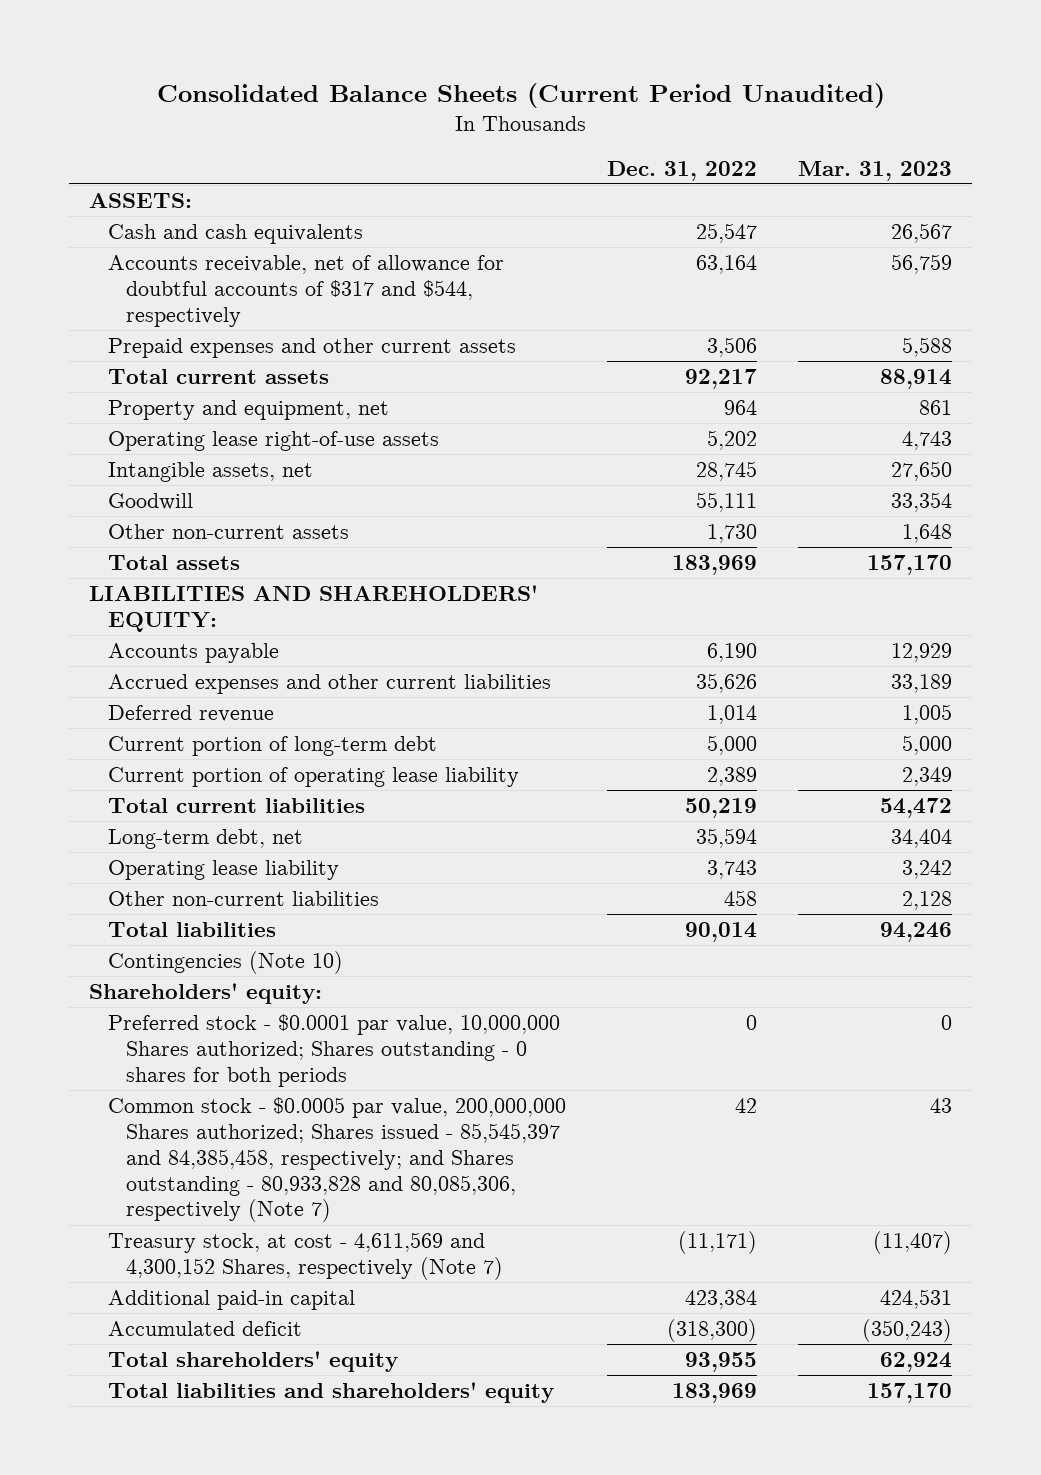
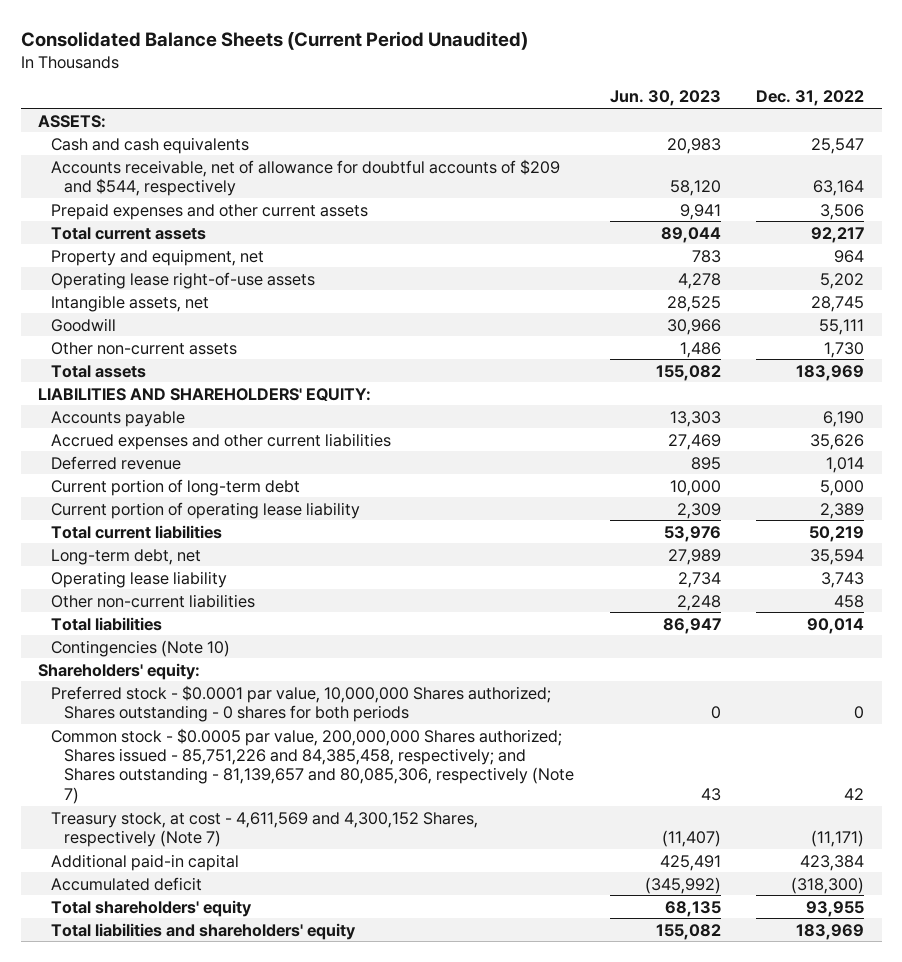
[797,160,952,181] Mar. 31, 2023 -> none
none -> [609,90,721,107] Jun. 30, 2023
[107,255,504,327] Accounts receivable, net of allowance for doubtful accounts of $317 and $544, respectively -> [51,158,561,196] Accounts receivable, net of allowance for doubtful accounts of $209 and $544, respectively
[107,1097,566,1223] Common stock - $0.0005 par value, 200,000,000 Shares authorized; Shares issued - 85,545,397 and 84,385,458, respectively; and Shares outstanding - 80,933,828 and 80,085,306, respectively (Note 7) -> [51,727,575,804] Common stock - $0.0005 par value, 200,000,000 Shares authorized; Shares issued - 85,751,226 and 84,385,458, respectively; and Shares outstanding - 81,139,657 and 80,085,306, respectively (Note 7)

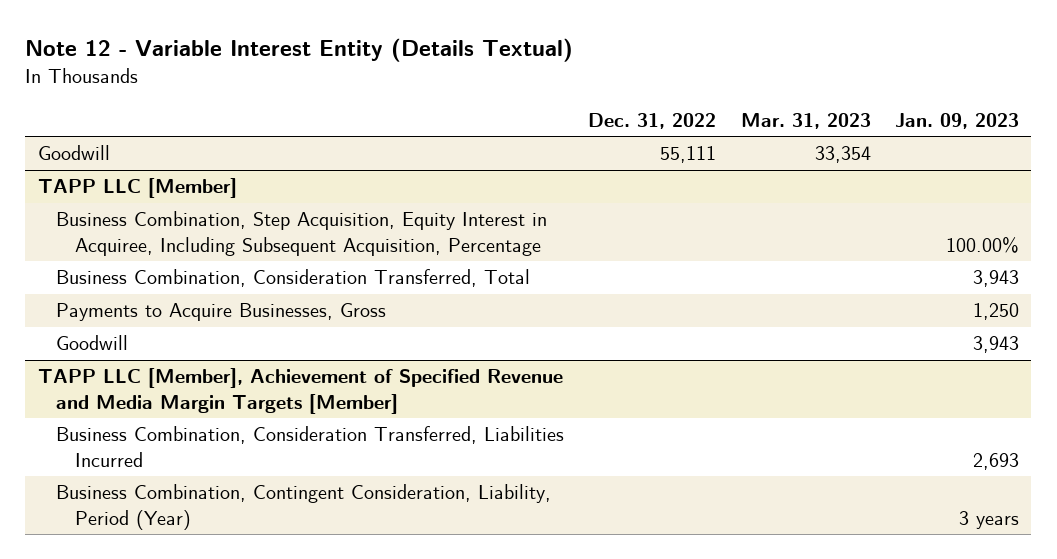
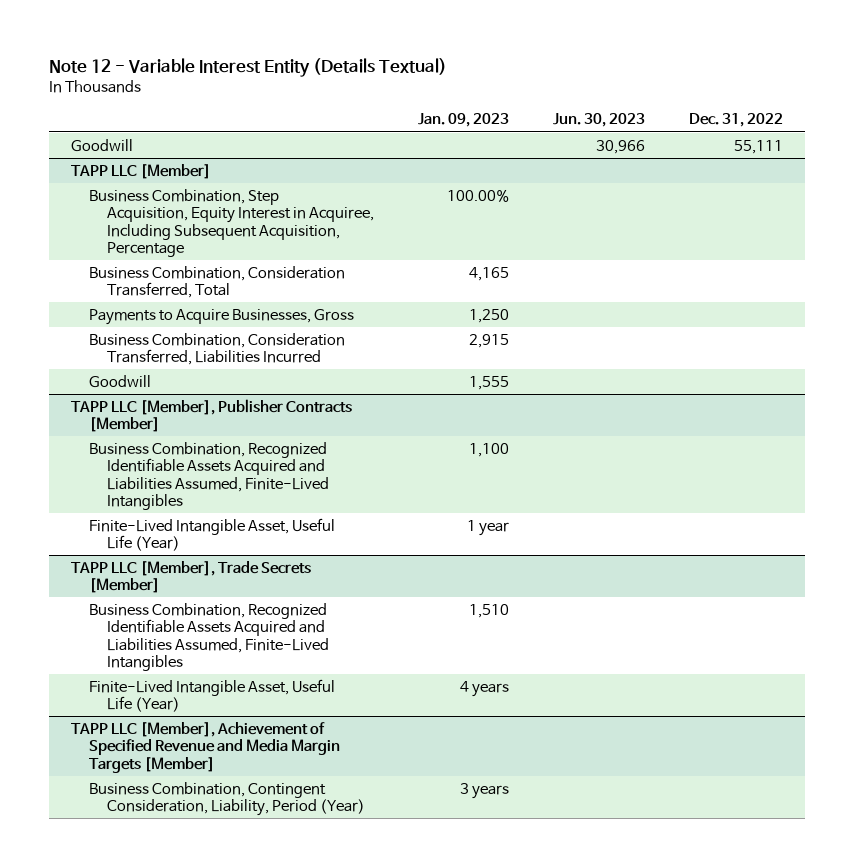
[740,112,871,129] Mar. 31, 2023 -> none
none -> [553,113,646,128] Jun. 30, 2023
[973,270,1020,288] 3,943 -> [468,266,509,281] 4,165
none -> [89,332,346,366] Business Combination, Consideration Transferred, Liabilities Incurred
[973,336,1020,354] 3,943 -> [468,375,509,390] 1,555
none -> [71,398,353,433] TAPP LLC [Member], Publisher Contracts [Member]
none -> [89,441,329,511] Business Combination, Recognized Identifiable Assets Acquired and Liabilities Assumed, Finite-Lived Intangibles
none -> [89,517,336,552] Finite-Lived Intangible Asset, Useful Life (Year)
none -> [71,560,312,594] TAPP LLC [Member], Trade Secrets [Member]
none -> [89,602,329,672] Business Combination, Recognized Identifiable Assets Acquired and Liabilities Assumed, Finite-Lived Intangibles
none -> [89,678,336,713] Finite-Lived Intangible Asset, Useful Life (Year)
[56,426,565,467] Business Combination, Consideration Transferred, Liabilities Incurred -> none

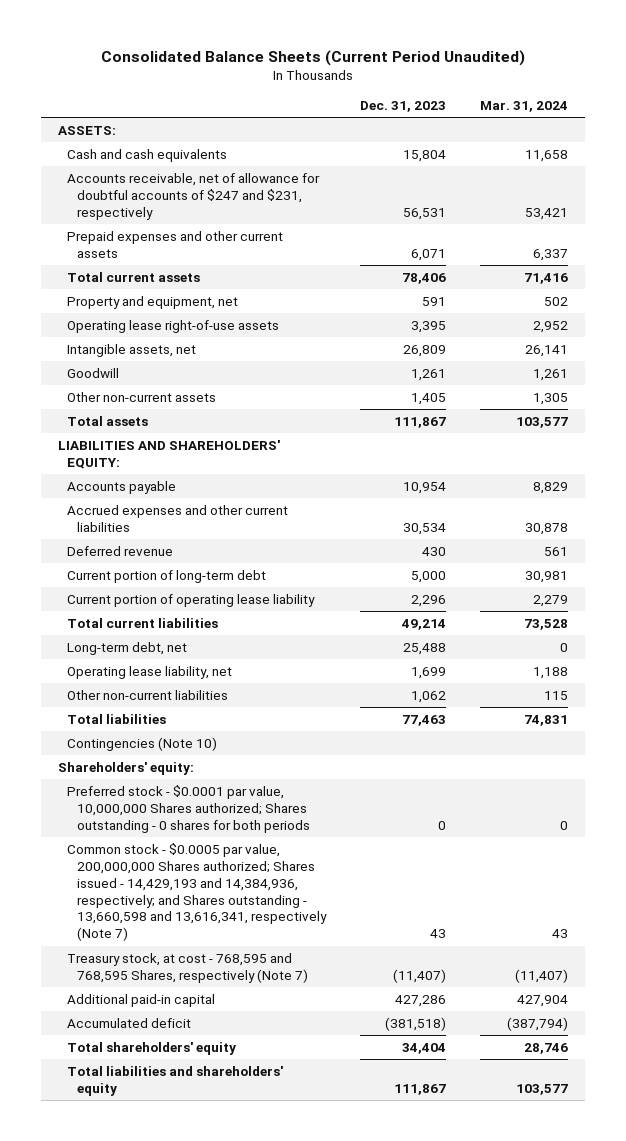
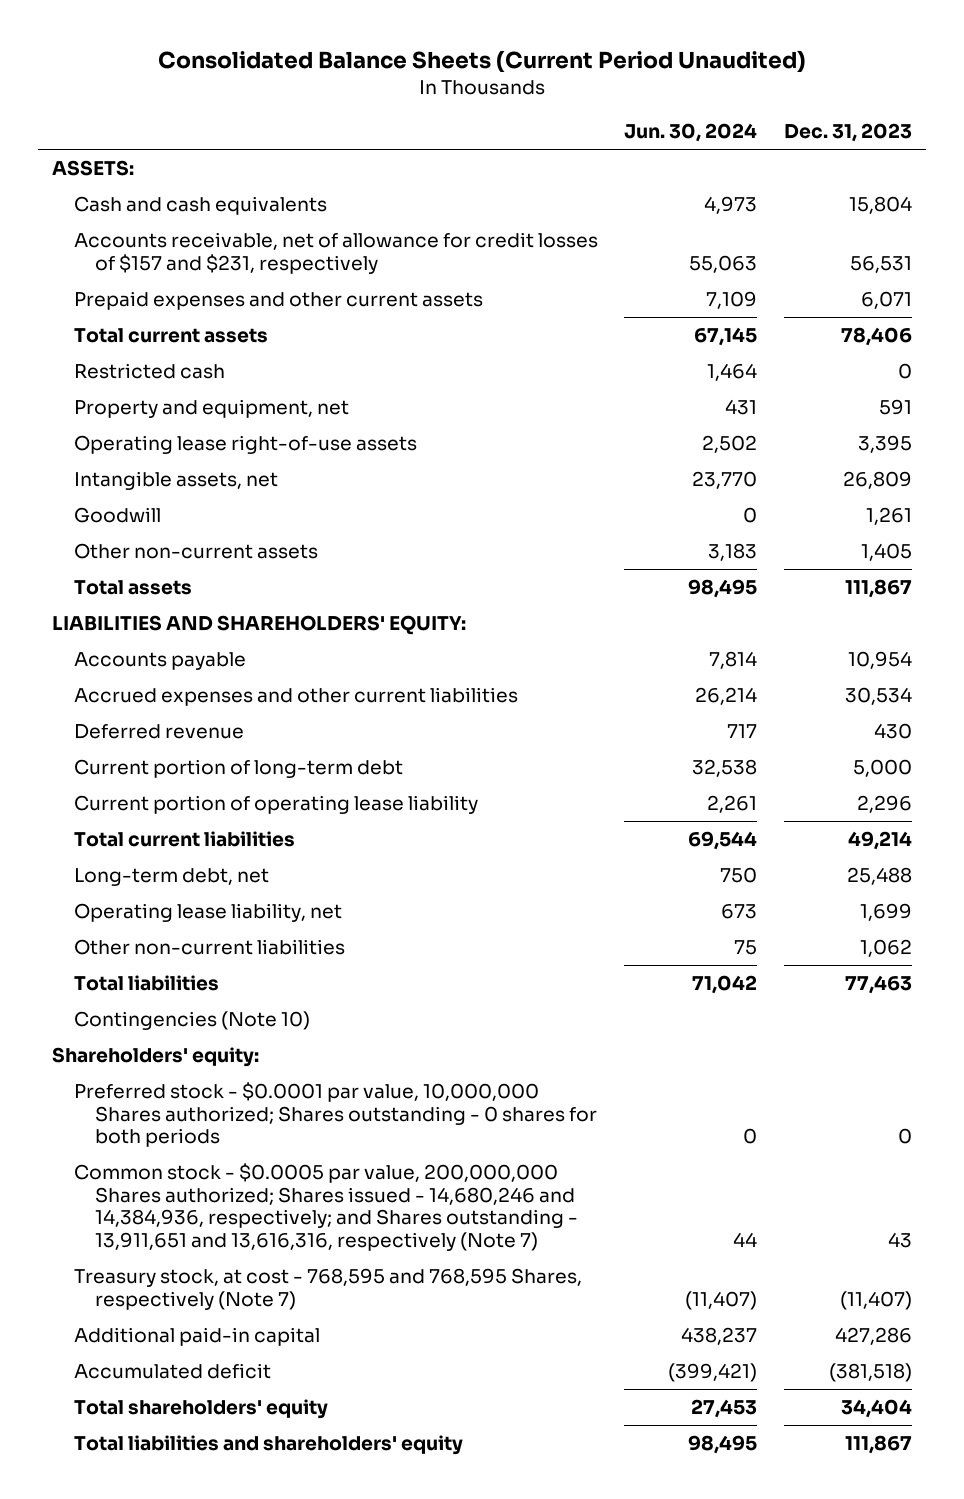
[480,100,569,112] Mar. 31, 2024 -> none
none -> [624,123,758,143] Jun. 30, 2024
[67,172,321,220] Accounts receivable, net of allowance for doubtful accounts of $247 and $231, respectively -> [73,231,598,274] Accounts receivable, net of allowance for credit losses of $157 and $231, respectively
none -> [73,362,225,379] Restricted cash
[67,842,327,942] Common stock - $0.0005 par value, 200,000,000 Shares authorized; Shares issued - 14,429,193 and 14,384,936, respectively; and Shares outstanding - 13,660,598 and 13,616,341, respectively (Note 7) -> [73,1162,579,1252] Common stock - $0.0005 par value, 200,000,000 Shares authorized; Shares issued - 14,680,246 and 14,384,936, respectively; and Shares outstanding - 13,911,651 and 13,616,316, respectively (Note 7)

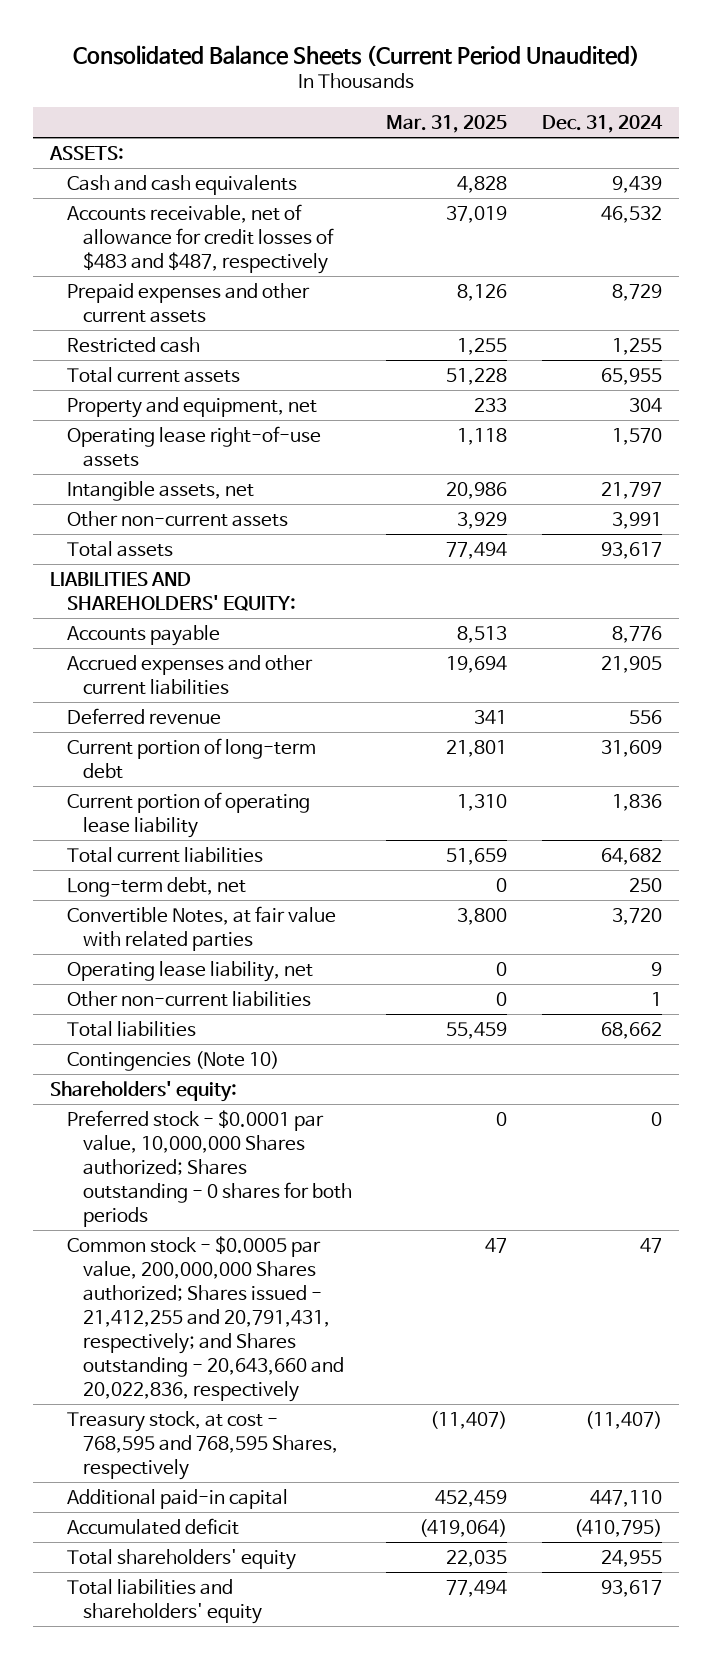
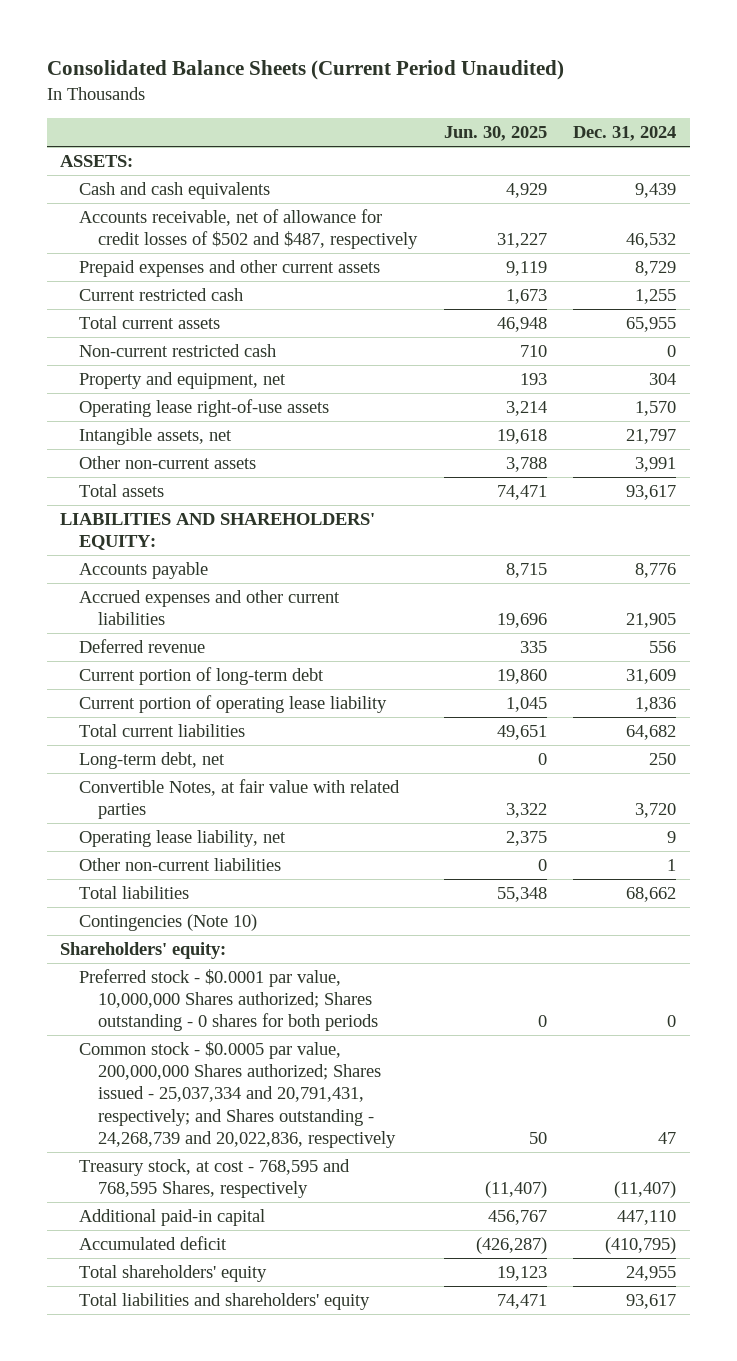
[386,115,508,134] Mar. 31, 2025 -> none
none -> [443,126,547,142] Jun. 30, 2025
[66,203,335,274] Accounts receivable, net of allowance for credit losses of $483 and $487, respectively -> [79,208,418,250] Accounts receivable, net of allowance for credit losses of $502 and $487, respectively
[66,336,200,353] Restricted cash -> [79,287,244,301] Current restricted cash
none -> [79,343,277,357] Non-current restricted cash
[66,1235,345,1403] Common stock - $0.0005 par value, 200,000,000 Shares authorized; Shares issued - 21,412,255 and 20,791,431, respectively; and Shares outstanding - 20,643,660 and 20,022,836, respectively -> [79,1040,396,1148] Common stock - $0.0005 par value, 200,000,000 Shares authorized; Shares issued - 25,037,334 and 20,791,431, respectively; and Shares outstanding - 24,268,739 and 20,022,836, respectively

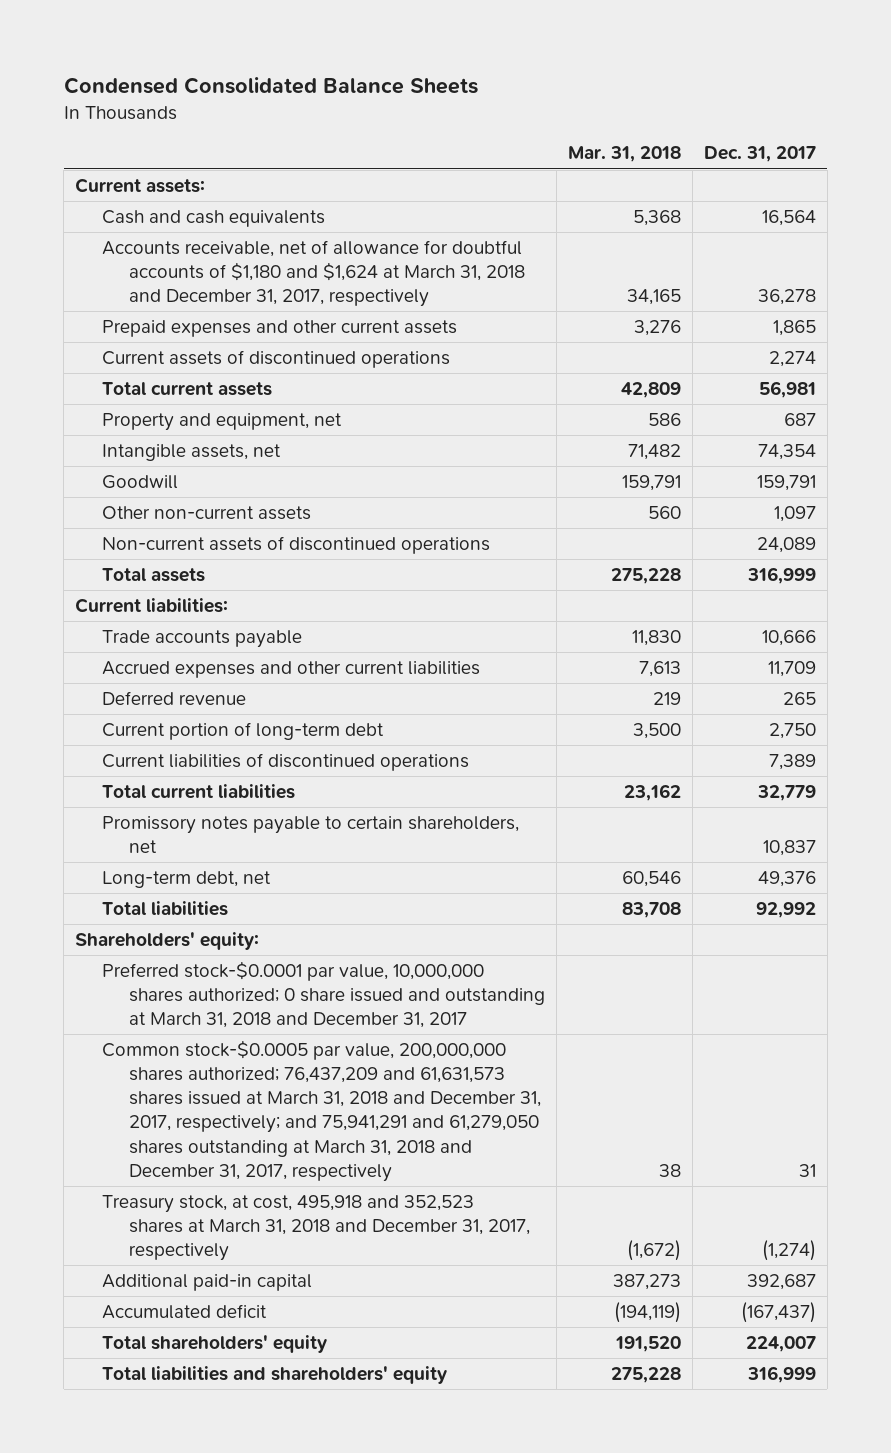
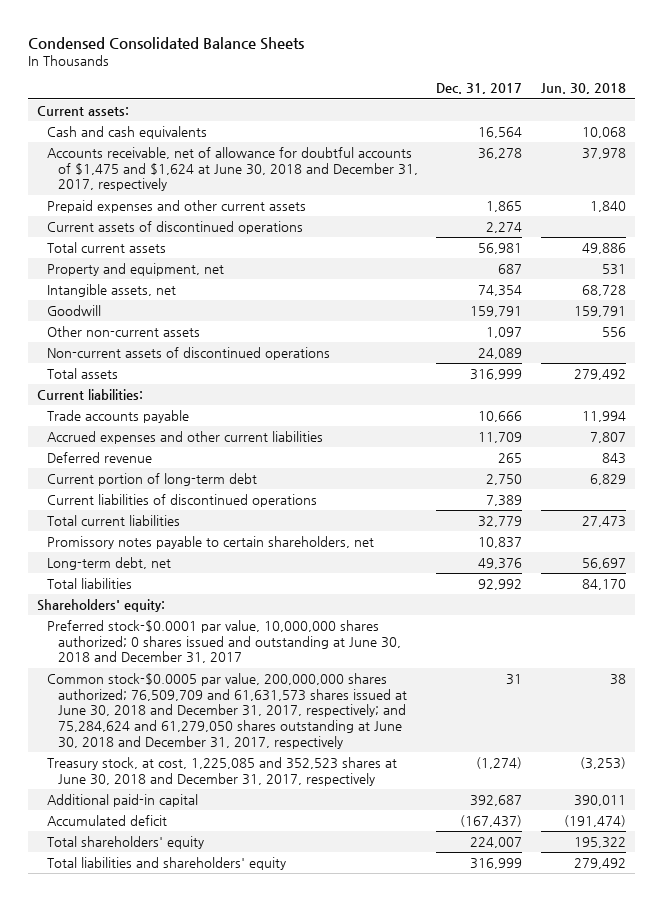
[567,146,681,163] Mar. 31, 2018 -> none
none -> [540,83,626,95] Jun. 30, 2018
[101,239,525,308] Accounts receivable, net of allowance for doubtful accounts of $1,180 and $1,624 at March 31, 2018 and December 31, 2017, respectively -> [47,147,418,192] Accounts receivable, net of allowance for doubtful accounts of $1,475 and $1,624 at June 30, 2018 and December 31, 2017, respectively
[101,960,545,1029] Preferred stock-$0.0001 par value, 10,000,000 shares authorized; 0 share issued and outstanding at March 31, 2018 and December 31, 2017 -> [47,620,401,664] Preferred stock-$0.0001 par value, 10,000,000 shares authorized; 0 shares issued and outstanding at June 30, 2018 and December 31, 2017
[101,1039,541,1182] Common stock-$0.0005 par value, 200,000,000 shares authorized; 76,437,209 and 61,631,573 shares issued at March 31, 2018 and December 31, 2017, respectively; and 75,941,291 and 61,279,050 shares outstanding at March 31, 2018 and December 31, 2017, respectively -> [47,673,407,749] Common stock-$0.0005 par value, 200,000,000 shares authorized; 76,509,709 and 61,631,573 shares issued at June 30, 2018 and December 31, 2017, respectively; and 75,284,624 and 61,279,050 shares outstanding at June 30, 2018 and December 31, 2017, respectively
[101,1194,530,1262] Treasury stock, at cost, 495,918 and 352,523 shares at March 31, 2018 and December 31, 2017, respectively -> [47,757,398,786] Treasury stock, at cost, 1,225,085 and 352,523 shares at June 30, 2018 and December 31, 2017, respectively

